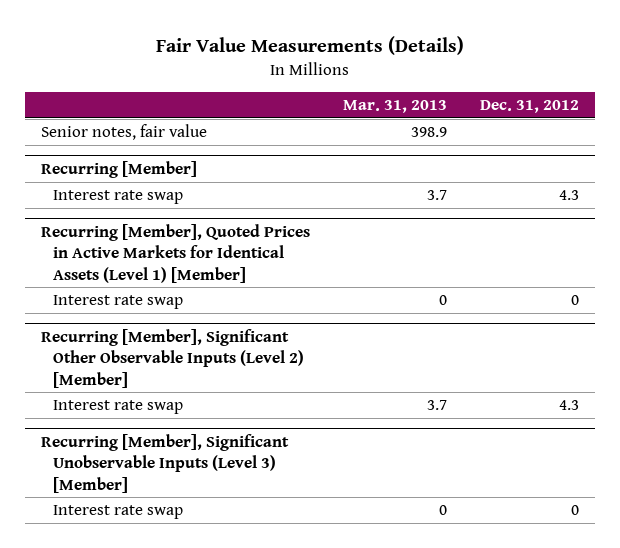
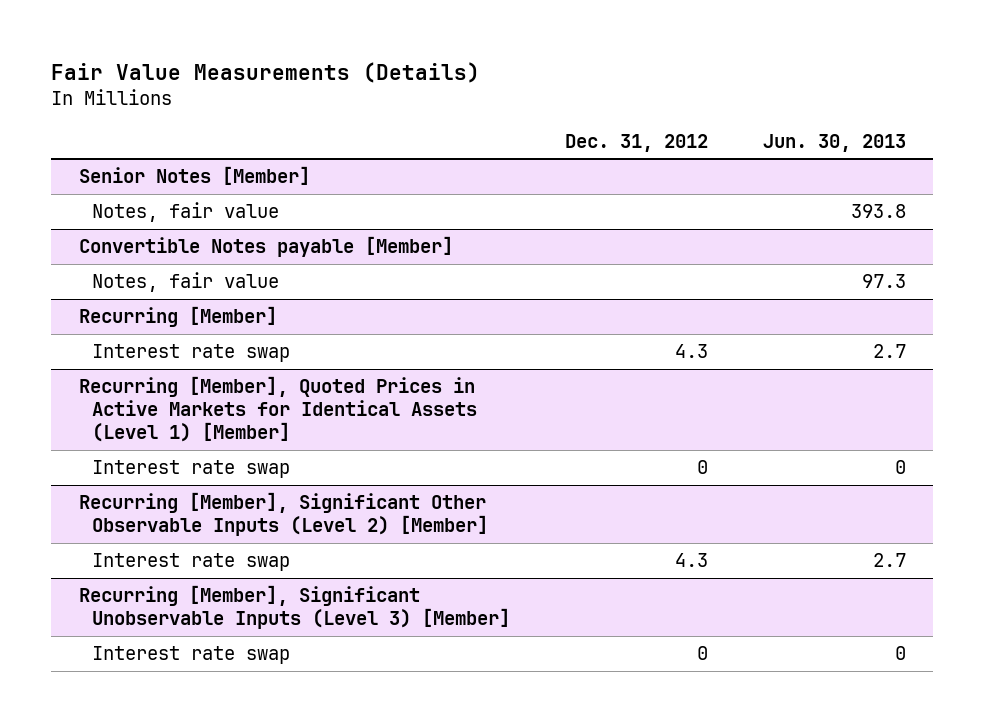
[342,100,447,114] Mar. 31, 2013 -> none
none -> [762,133,906,152] Jun. 30, 2013
none -> [78,166,310,186] Senior Notes [Member]
[41,124,208,141] Senior notes, fair value -> [91,202,279,223] Notes, fair value
none -> [78,236,453,258] Convertible Notes payable [Member]
none -> [91,272,279,293] Notes, fair value

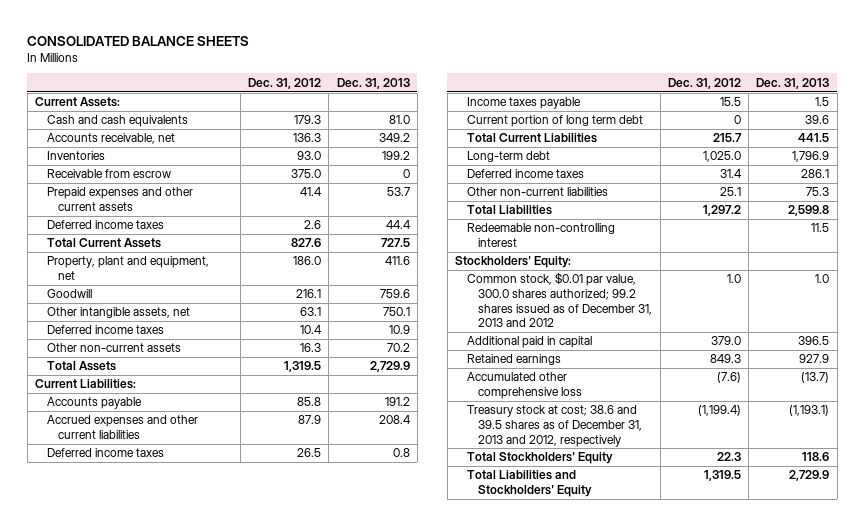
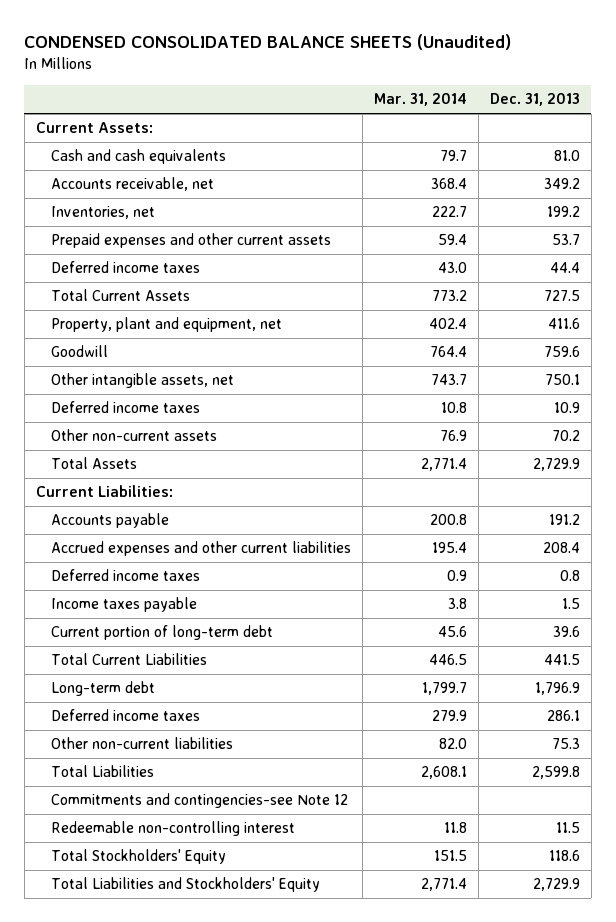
[27,35,250,46] CONSOLIDATED BALANCE SHEETS -> [24,34,512,51] CONDENSED CONSOLIDATED BALANCE SHEETS (Unaudited)
[247,77,321,89] Dec. 31, 2012 -> none
none -> [373,93,467,107] Mar. 31, 2014
[46,169,171,179] Receivable from escrow -> none
[46,151,105,161] Inventories -> [50,206,155,220] Inventories, net
[466,115,643,128] Current portion of long term debt -> [50,625,273,641] Current portion of long-term debt
none -> [50,793,348,809] Commitments and contingencies-see Note 12
[454,256,571,269] Stockholders' Equity: -> none
[466,272,653,328] Common stock, $0.01 par value, 300.0 shares authorized; 99.2 shares issued as of December 31, 2013 and 2012 -> none
[466,336,592,349] Additional paid in capital -> none
[466,354,561,366] Retained earnings -> none
[466,372,583,400] Accumulated other comprehensive loss -> none
[466,405,643,447] Treasury stock at cost; 38.6 and 39.5 shares as of December 31, 2013 and 2012, respectively -> none

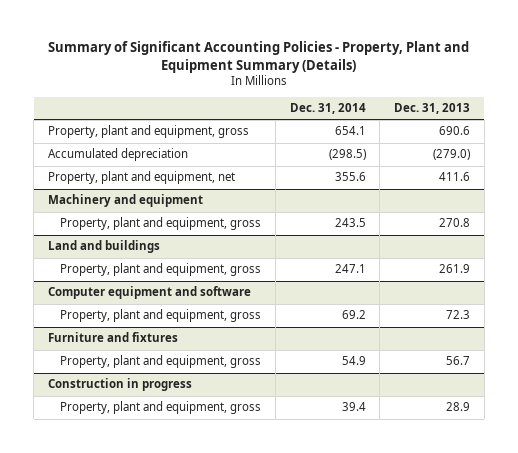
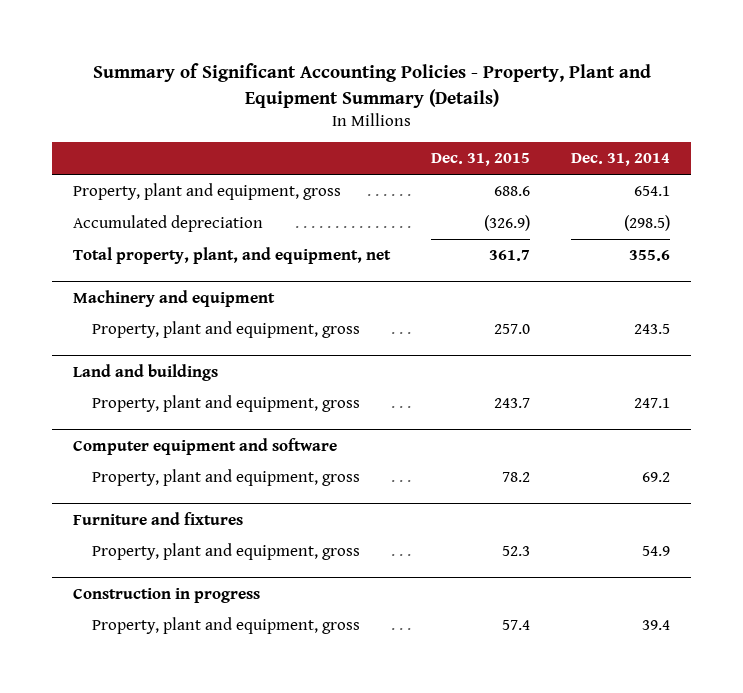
[394,103,471,115] Dec. 31, 2013 -> none
none -> [431,153,531,167] Dec. 31, 2015
[48,171,236,185] Property, plant and equipment, net -> [73,247,392,265] Total property, plant, and equipment, net

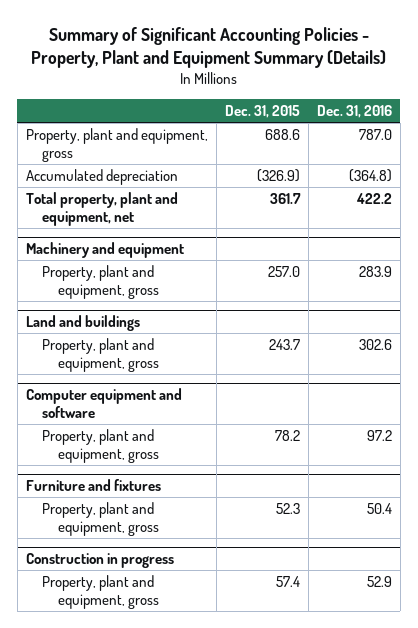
[571,153,671,167] Dec. 31, 2014 -> none
none -> [316,105,392,119] Dec. 31, 2016
[73,247,392,265] Total property, plant, and equipment, net -> [25,192,178,227] Total property, plant and equipment, net

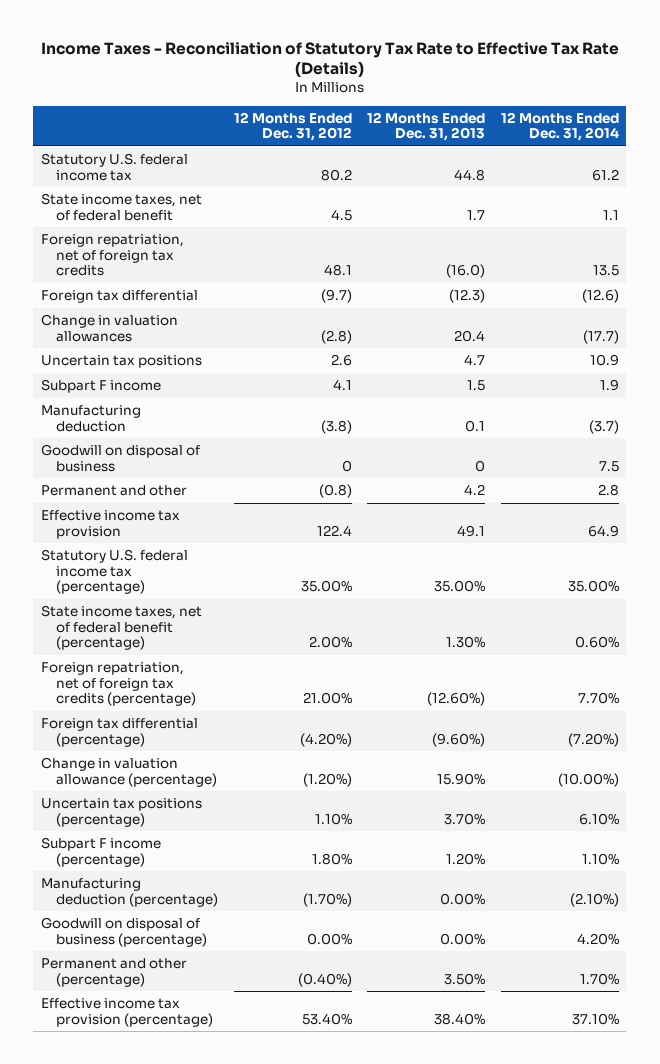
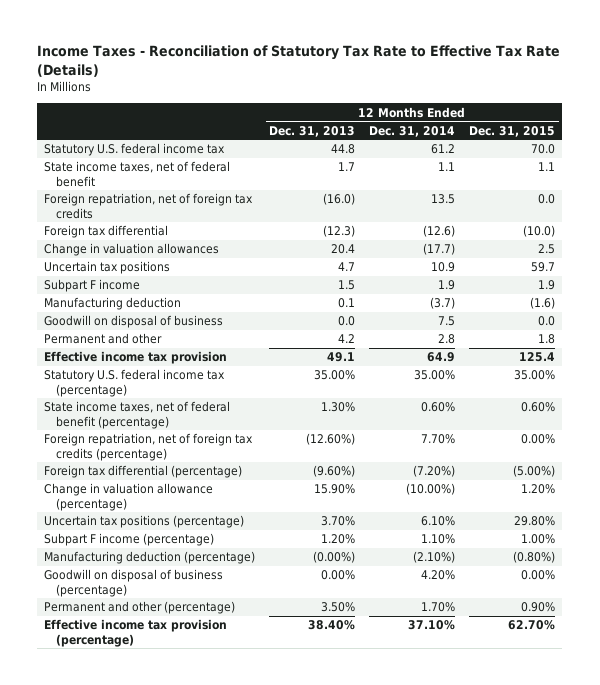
[233,111,352,142] 12 Months Ended Dec. 31, 2012 -> none
none -> [469,125,556,137] Dec. 31, 2015
[475,459,486,472] 0 -> [338,316,356,327] 0.0
[440,892,486,905] 0.00% -> [313,551,356,564] (0.00%)

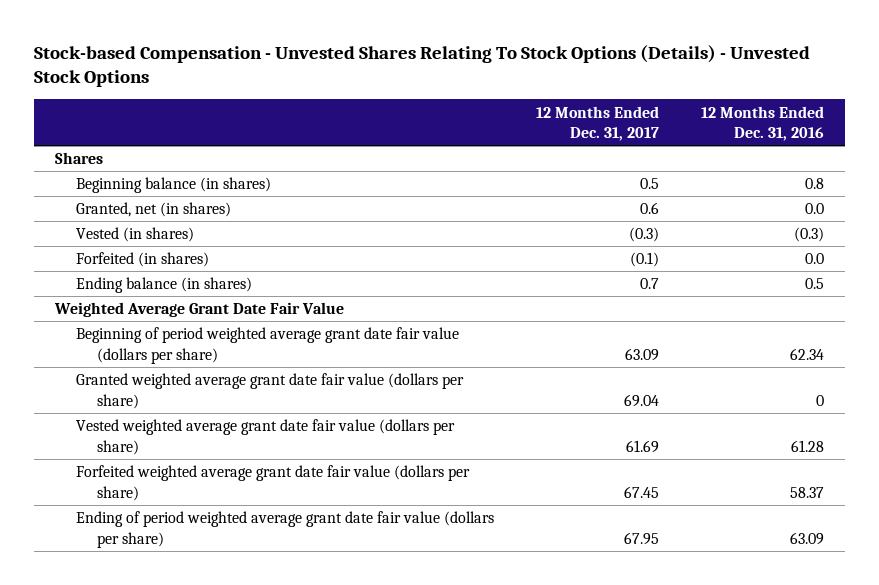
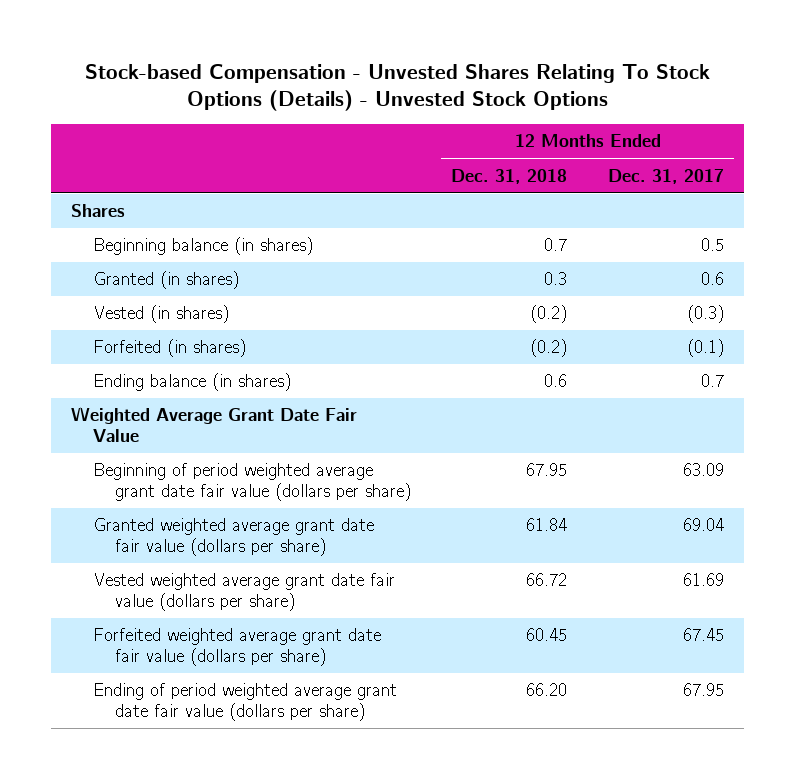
[701,105,825,142] 12 Months Ended Dec. 31, 2016 -> none
none -> [451,168,568,184] Dec. 31, 2018
[76,202,232,218] Granted, net (in shares) -> [93,271,240,290] Granted (in shares)

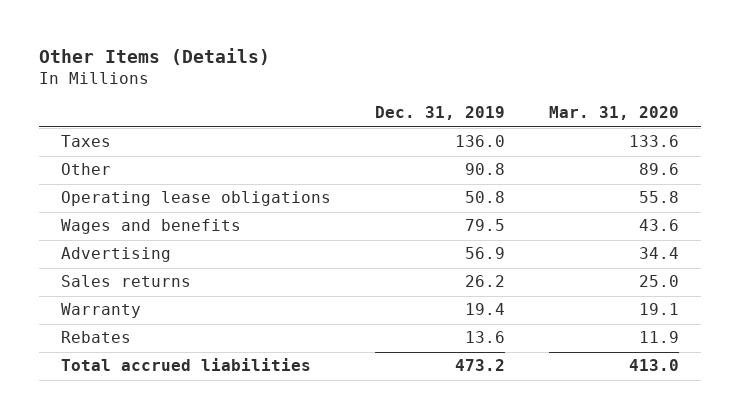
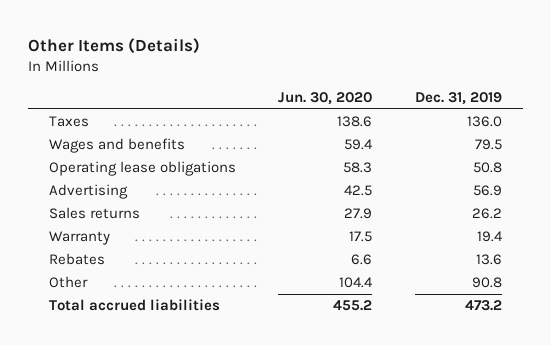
[549,106,680,121] Mar. 31, 2020 -> none
none -> [278,92,373,106] Jun. 30, 2020
[61,191,332,207] Operating lease obligations -> [48,161,236,177] Operating lease obligations
[61,163,112,176] Other -> [48,276,88,289] Other

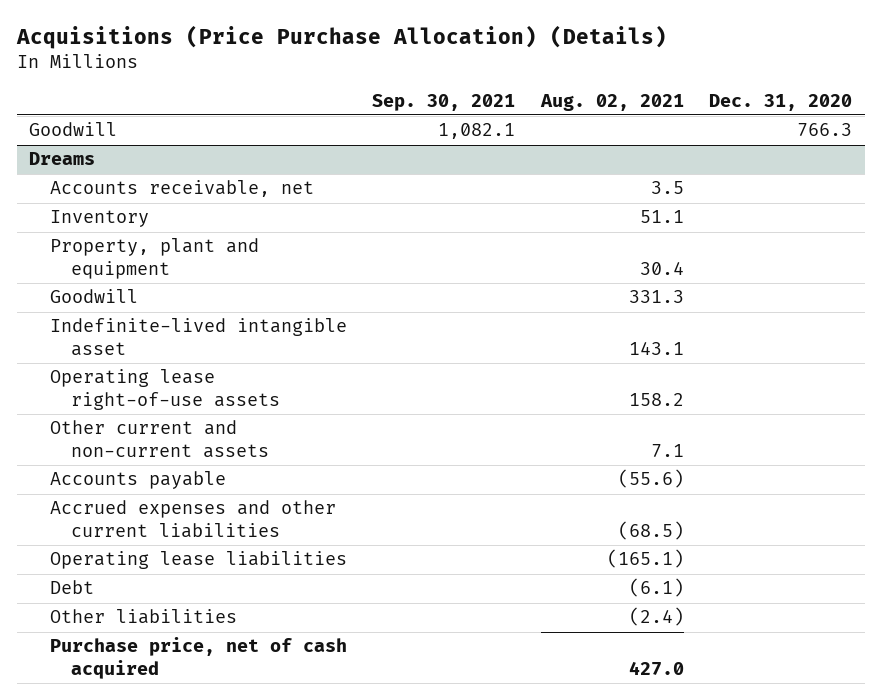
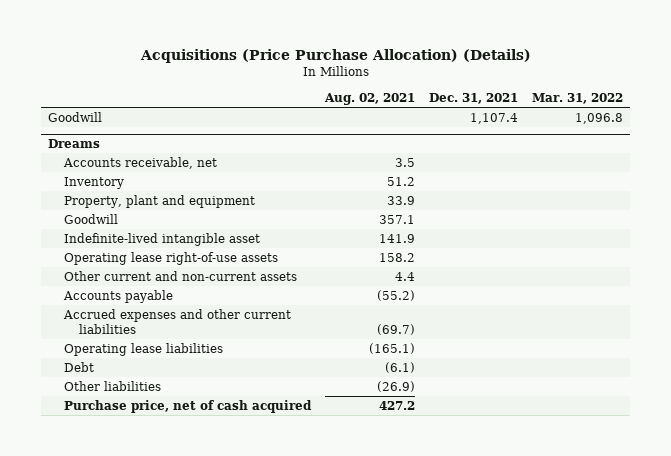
[372,93,516,111] Sep. 30, 2021 -> none
[709,93,853,111] Dec. 31, 2020 -> none
none -> [428,93,518,105] Dec. 31, 2021
none -> [532,93,624,105] Mar. 31, 2022
[639,210,684,224] 51.1 -> [386,176,415,186] 51.2
[639,262,684,276] 30.4 -> [386,195,415,205] 33.9
[628,290,684,304] 331.3 -> [378,214,415,224] 357.1
[628,342,684,356] 143.1 -> [378,233,415,243] 141.9
[650,444,684,458] 7.1 -> [394,271,415,281] 4.4
[617,469,684,489] (55.6) -> [376,289,415,301] (55.2)
[617,521,684,541] (68.5) -> [376,323,415,335] (69.7)
[628,607,684,627] (2.4) -> [376,380,415,392] (26.9)
[628,661,684,676] 427.0 -> [378,400,415,410] 427.2

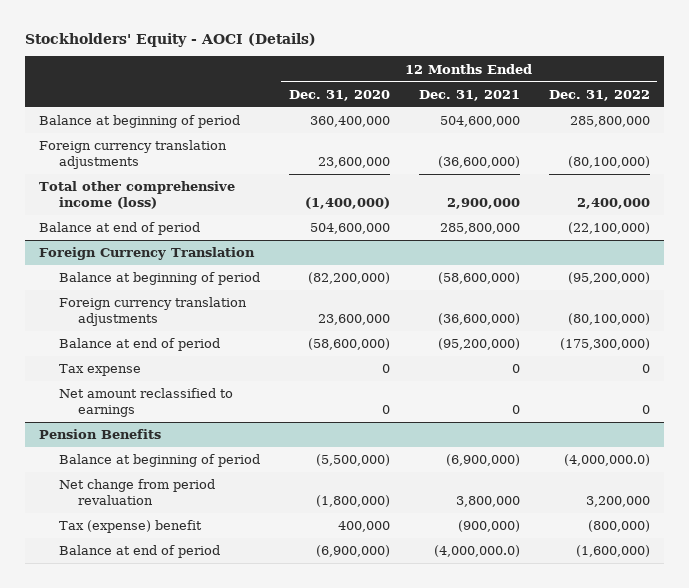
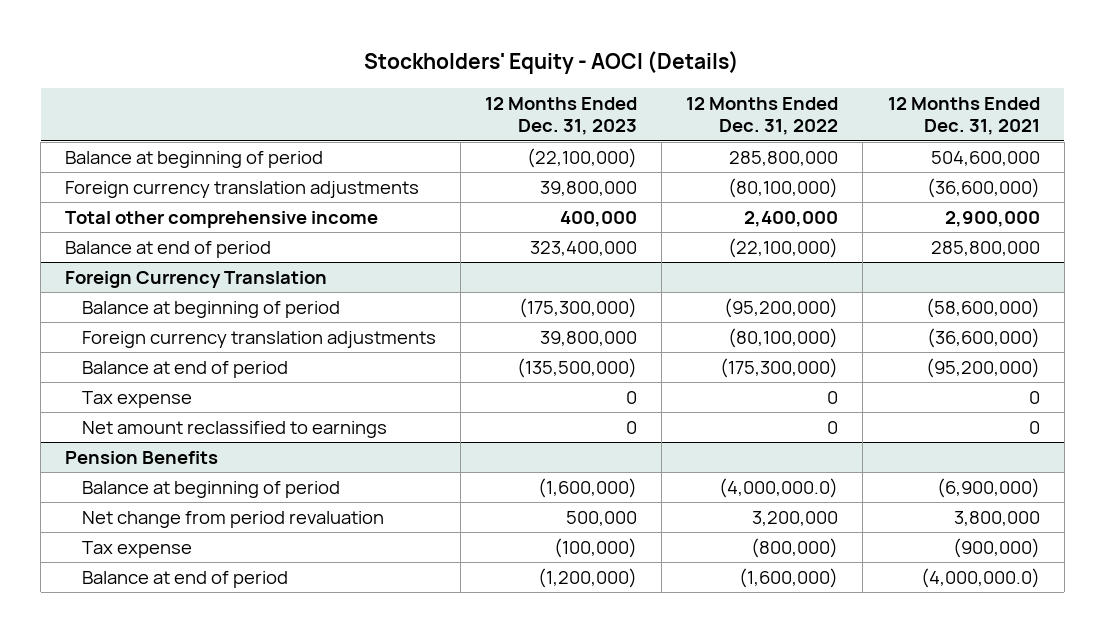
[288,89,390,101] Dec. 31, 2020 -> none
none -> [485,96,638,136] 12 Months Ended Dec. 31, 2023
[39,181,236,209] Total other comprehensive income (loss) -> [65,210,379,228] Total other comprehensive income
[58,520,202,534] Tax (expense) benefit -> [81,540,192,558] Tax expense

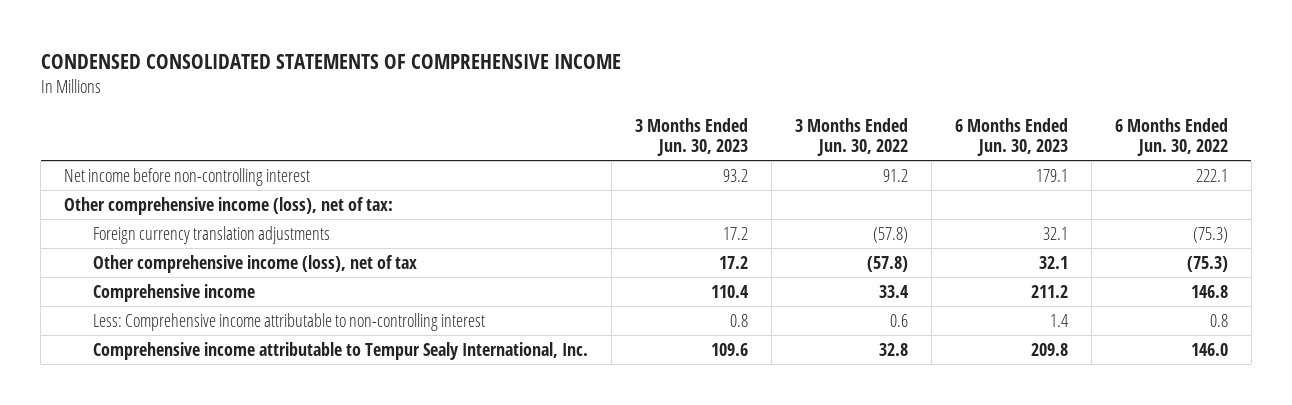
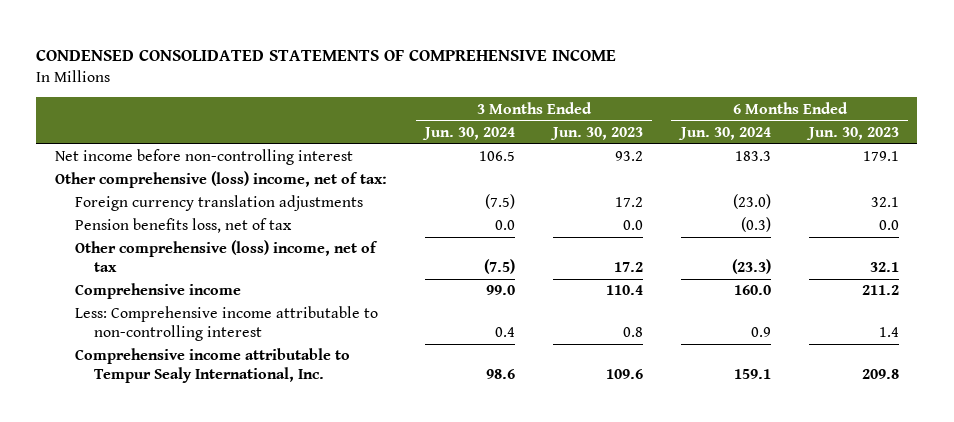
[794,117,908,157] 3 Months Ended Jun. 30, 2022 -> none
[1114,117,1228,157] 6 Months Ended Jun. 30, 2022 -> none
none -> [422,126,516,140] Jun. 30, 2024
none -> [677,126,771,140] Jun. 30, 2024
[64,196,394,215] Other comprehensive income (loss), net of tax: -> [55,171,388,189] Other comprehensive (loss) income, net of tax:
none -> [74,218,292,234] Pension benefits loss, net of tax
[92,254,417,273] Other comprehensive income (loss), net of tax -> [74,240,378,273] Other comprehensive (loss) income, net of tax

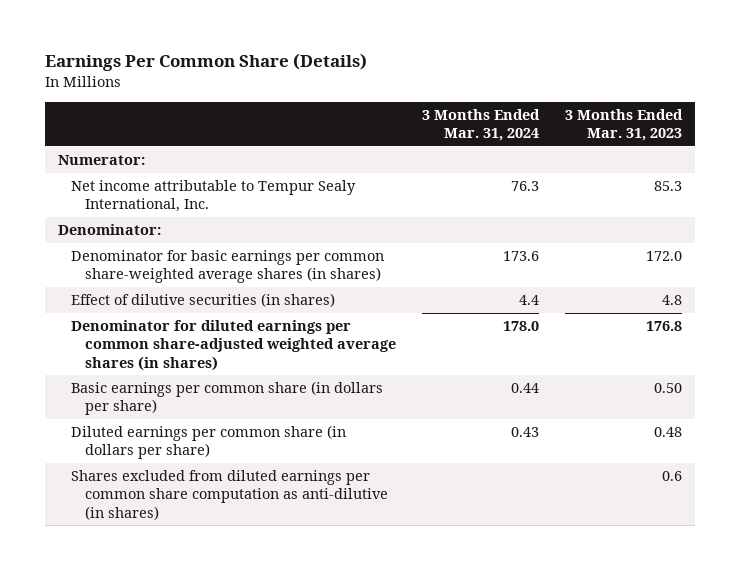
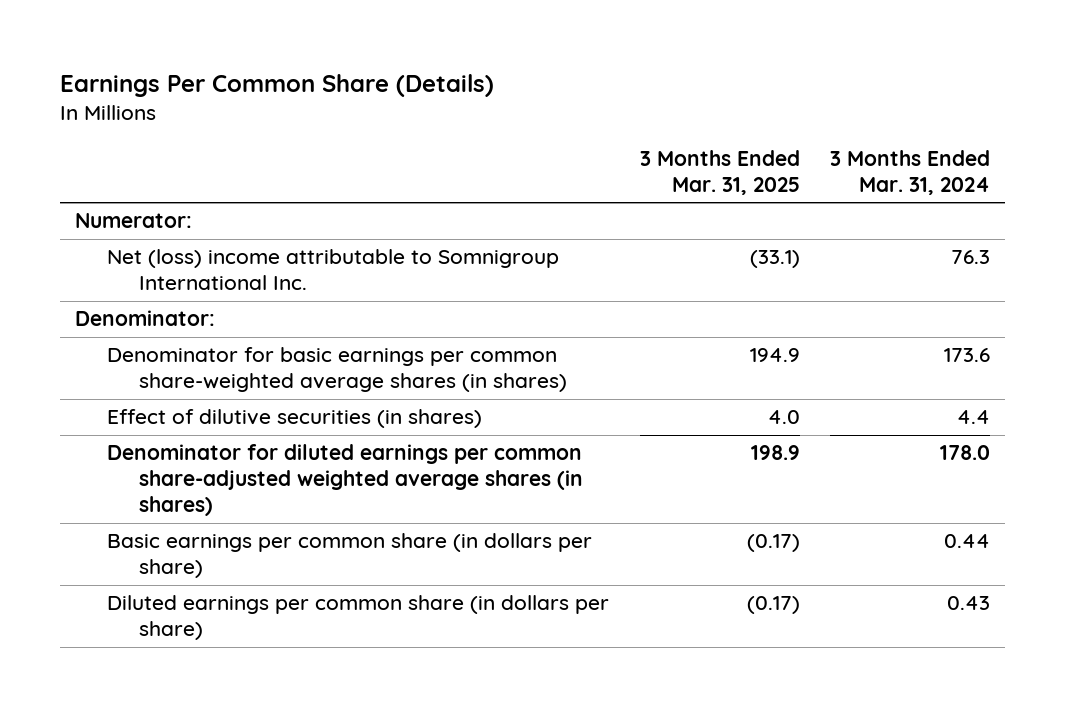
[564,108,683,142] 3 Months Ended Mar. 31, 2023 -> none
none -> [639,149,800,196] 3 Months Ended Mar. 31, 2025
[71,180,357,213] Net income attributable to Tempur Sealy International, Inc. -> [107,249,560,291] Net (loss) income attributable to Somnigroup International Inc.
[71,470,388,520] Shares excluded from diluted earnings per common share computation as anti-dilutive (in shares) -> none

